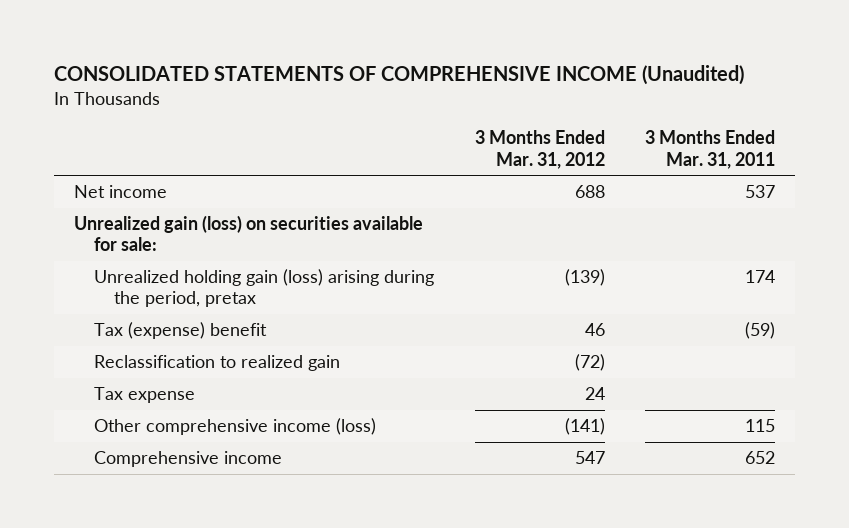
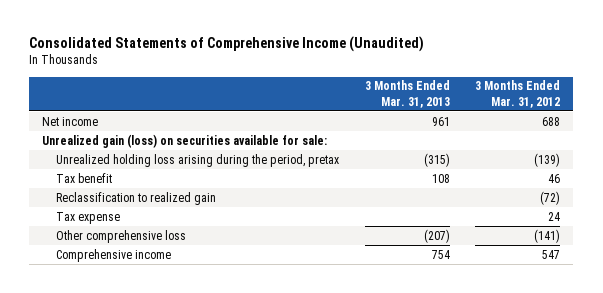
[54,65,745,86] CONSOLIDATED STATEMENTS OF COMPREHENSIVE INCOME (Unaudited) -> [29,36,425,53] Consolidated Statements of Comprehensive Income (Unaudited)
[645,130,776,169] 3 Months Ended Mar. 31, 2011 -> none
none -> [364,80,450,108] 3 Months Ended Mar. 31, 2013
[94,269,435,308] Unrealized holding gain (loss) arising during the period, pretax -> [55,153,339,167] Unrealized holding loss arising during the period, pretax
[94,322,268,340] Tax (expense) benefit -> [55,172,112,183] Tax benefit
[94,418,377,436] Other comprehensive income (loss) -> [55,229,186,243] Other comprehensive loss

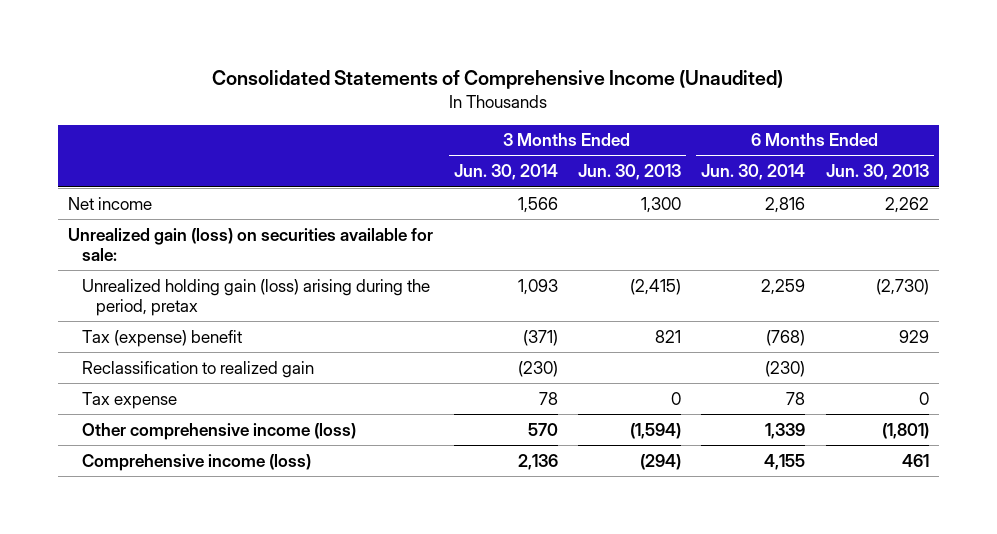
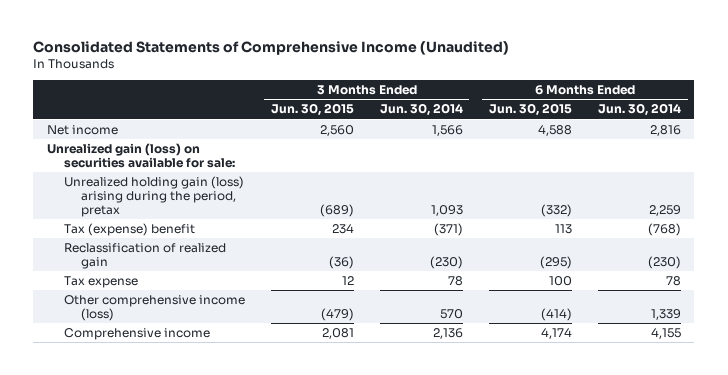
[577,164,681,181] Jun. 30, 2013 -> none
[825,164,929,181] Jun. 30, 2013 -> none
none -> [270,103,354,117] Jun. 30, 2015
none -> [488,103,572,117] Jun. 30, 2015
[82,360,315,378] Reclassification to realized gain -> [63,242,226,269] Reclassification of realized gain
[82,453,312,471] Comprehensive income (loss) -> [63,327,210,340] Comprehensive income

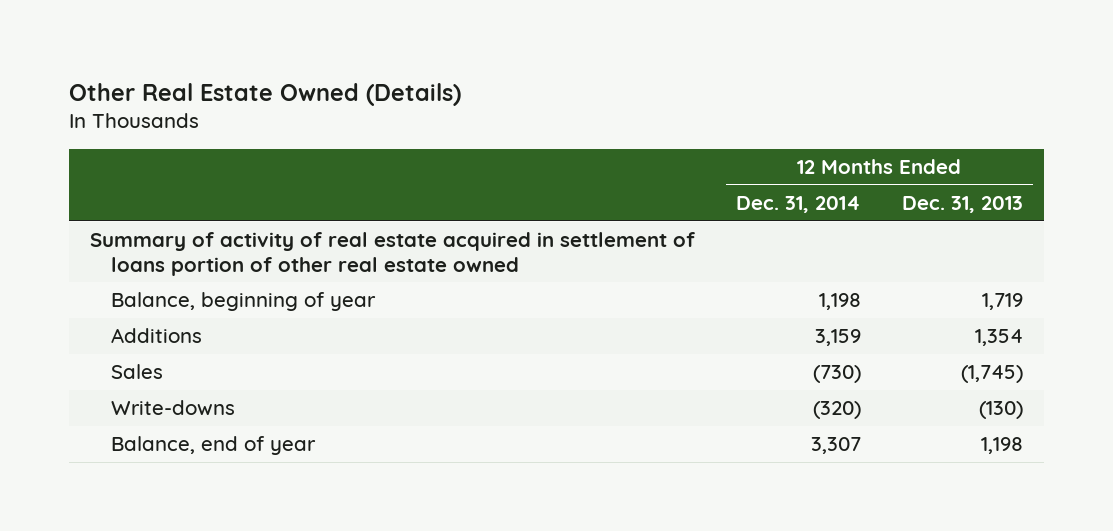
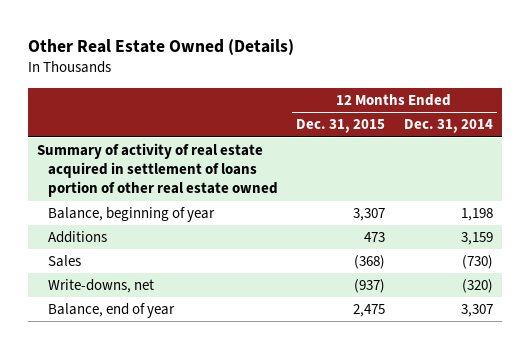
[901,195,1023,213] Dec. 31, 2013 -> none
none -> [296,119,386,134] Dec. 31, 2015
[110,400,235,417] Write-downs -> [48,279,155,294] Write-downs, net

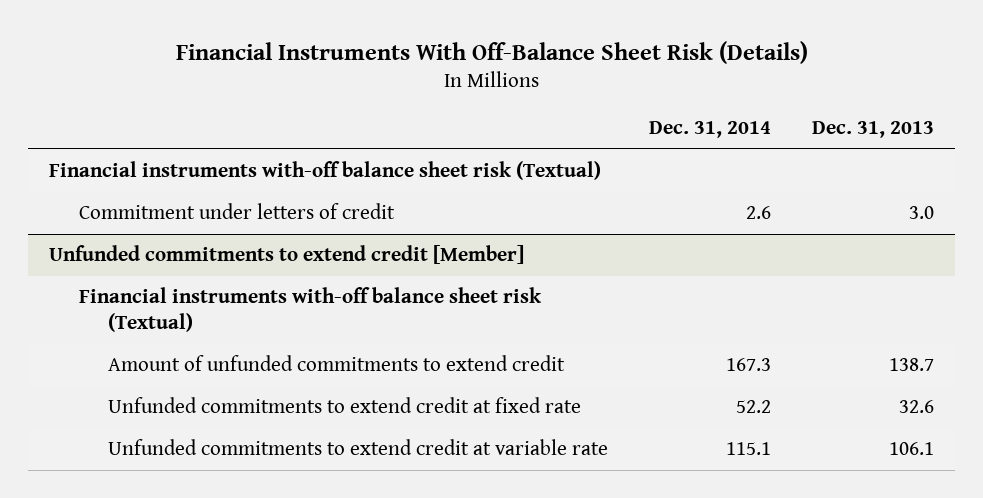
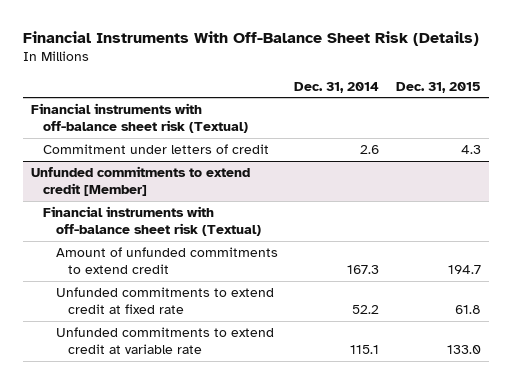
[812,121,935,139] Dec. 31, 2013 -> none
none -> [395,81,481,93] Dec. 31, 2015
[48,161,601,181] Financial instruments with-off balance sheet risk (Textual) -> [30,102,249,133] Financial instruments with off-balance sheet risk (Textual)
[78,287,542,333] Financial instruments with-off balance sheet risk (Textual) -> [43,205,261,236] Financial instruments with off-balance sheet risk (Textual)

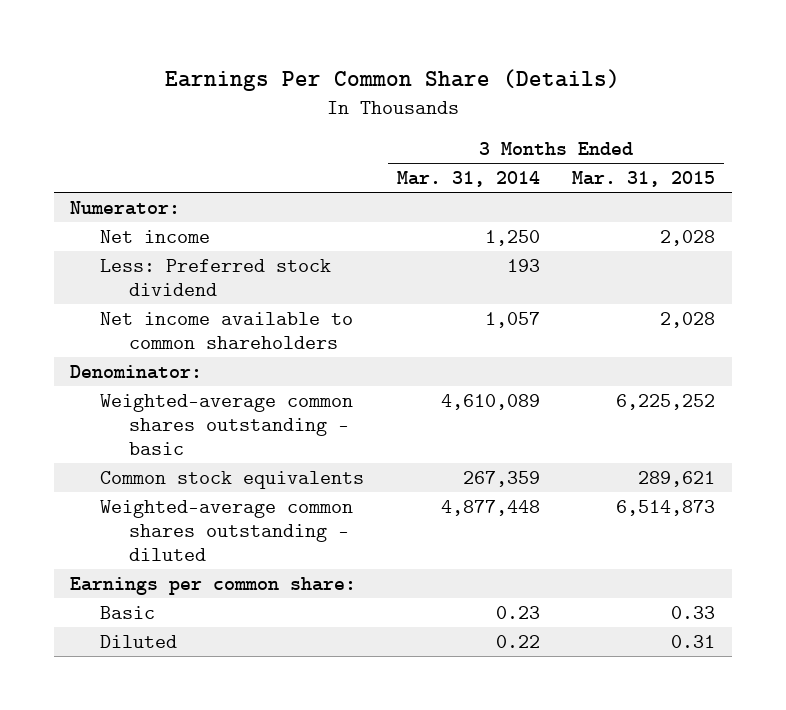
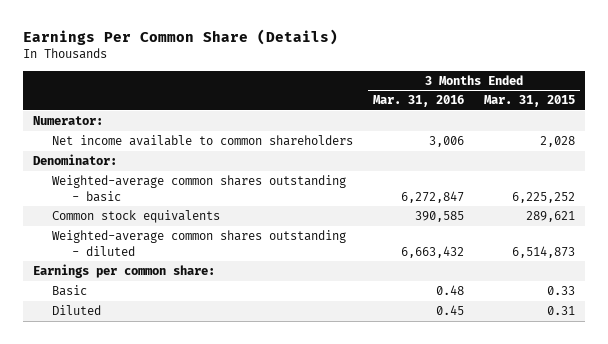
[396,171,540,188] Mar. 31, 2014 -> none
none -> [373,95,465,108] Mar. 31, 2016
[99,229,210,243] Net income -> none
[99,258,331,296] Less: Preferred stock dividend -> none

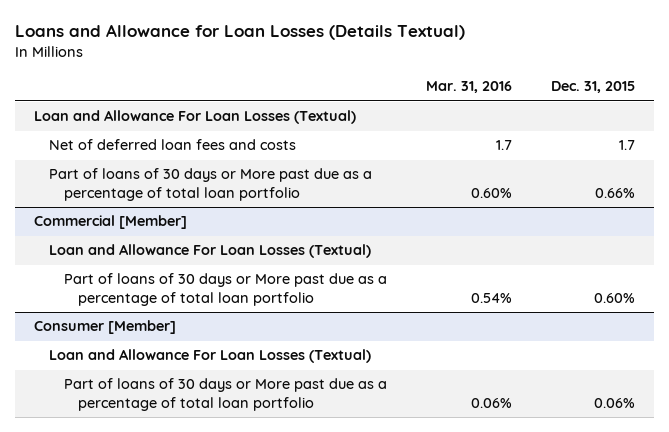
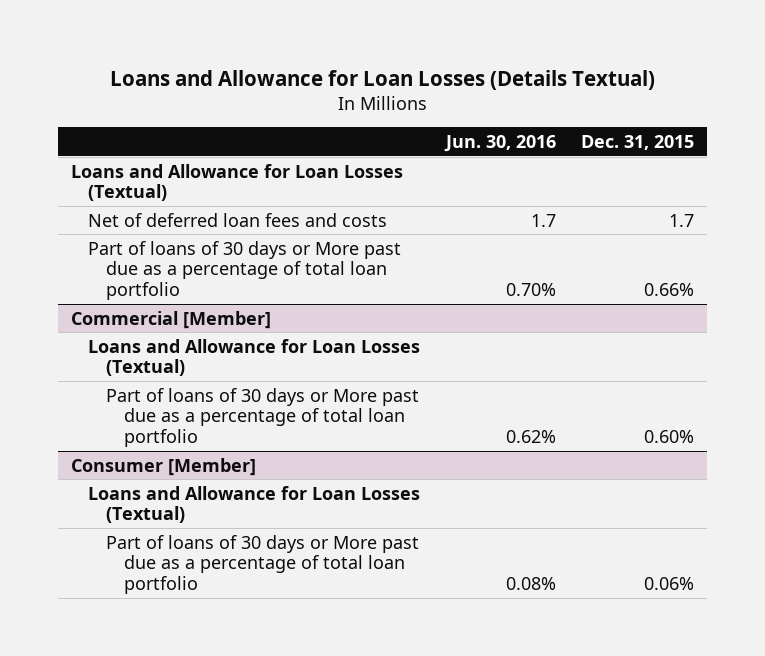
[425,81,512,94] Mar. 31, 2016 -> none
none -> [443,134,556,152] Jun. 30, 2016
[34,110,357,125] Loan and Allowance For Loan Losses (Textual) -> [70,163,403,202] Loans and Allowance for Loan Losses (Textual)
[48,244,371,259] Loan and Allowance For Loan Losses (Textual) -> [88,338,421,377] Loans and Allowance for Loan Losses (Textual)
[48,349,371,364] Loan and Allowance For Loan Losses (Textual) -> [88,485,421,524] Loans and Allowance for Loan Losses (Textual)

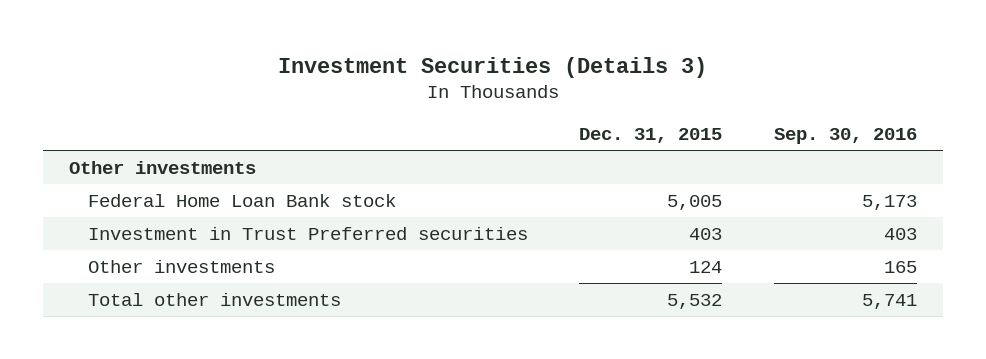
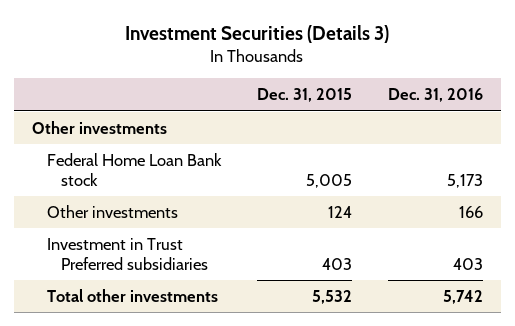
[774,128,918,145] Sep. 30, 2016 -> none
none -> [387,88,483,103] Dec. 31, 2016
[87,226,528,240] Investment in Trust Preferred securities -> none
none -> [46,237,209,270] Investment in Trust Preferred subsidiaries

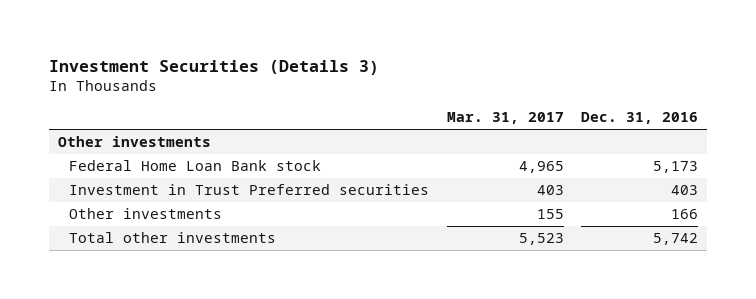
[256,88,352,103] Dec. 31, 2015 -> none
none -> [446,112,564,125] Mar. 31, 2017
none -> [69,184,430,196] Investment in Trust Preferred securities
[46,237,209,270] Investment in Trust Preferred subsidiaries -> none

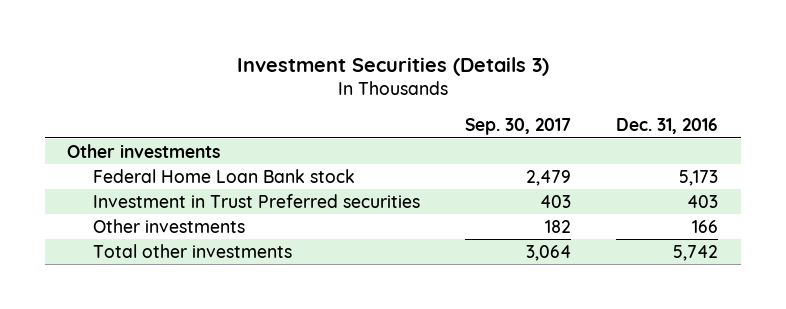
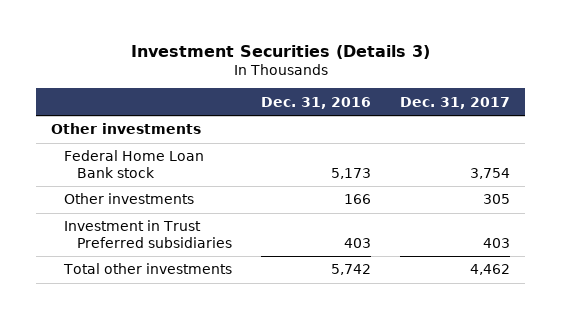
[464,117,571,135] Sep. 30, 2017 -> none
none -> [400,96,511,109] Dec. 31, 2017
[92,193,420,208] Investment in Trust Preferred securities -> none
none -> [64,220,233,248] Investment in Trust Preferred subsidiaries

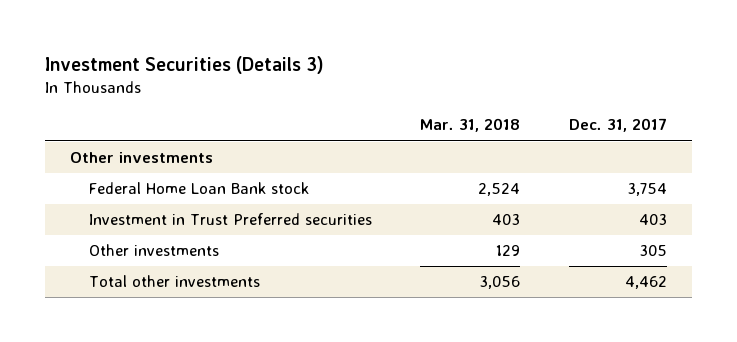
[261,96,372,109] Dec. 31, 2016 -> none
none -> [420,118,521,133] Mar. 31, 2018
none -> [88,213,372,226] Investment in Trust Preferred securities
[64,220,233,248] Investment in Trust Preferred subsidiaries -> none

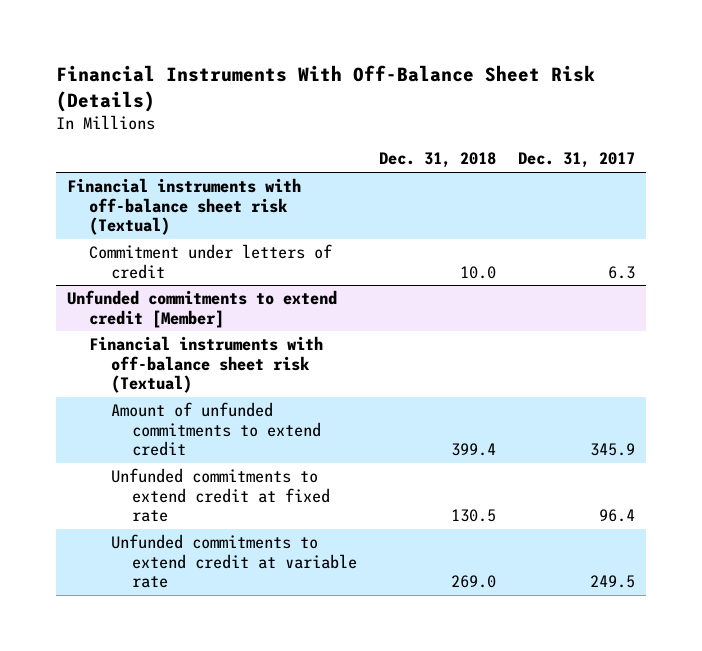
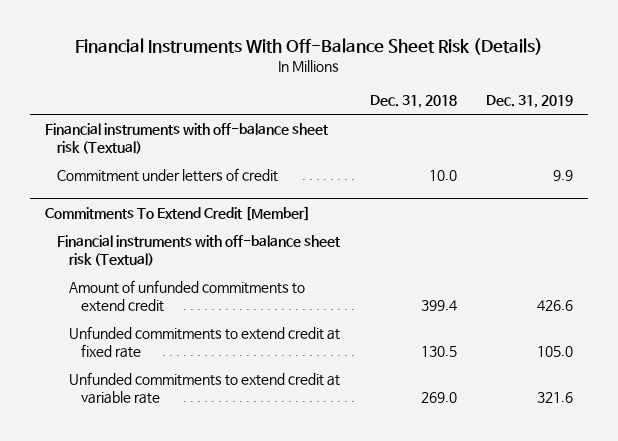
[518,152,636,169] Dec. 31, 2017 -> none
none -> [486,95,574,109] Dec. 31, 2019
[67,290,338,328] Unfunded commitments to extend credit [Member] -> [45,206,311,222] Commitments To Extend Credit [Member]

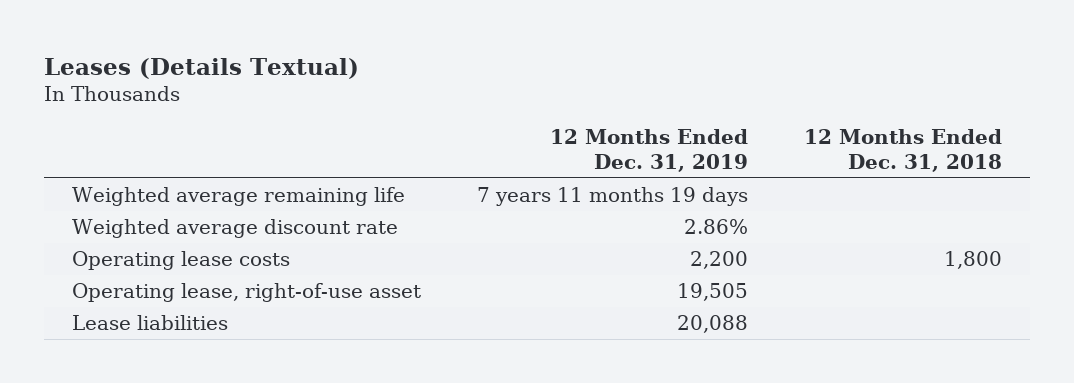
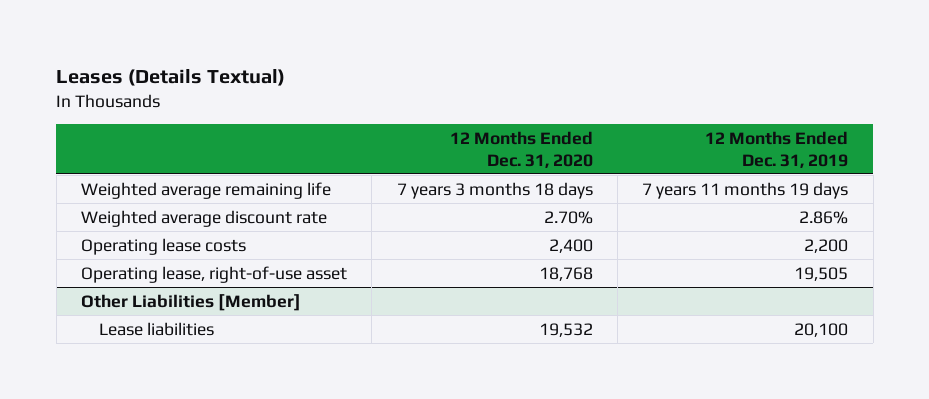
[804,129,1003,172] 12 Months Ended Dec. 31, 2018 -> none
none -> [449,130,593,168] 12 Months Ended Dec. 31, 2020
none -> [80,293,301,311] Other Liabilities [Member]
[677,315,749,334] 20,088 -> [794,322,849,337] 20,100

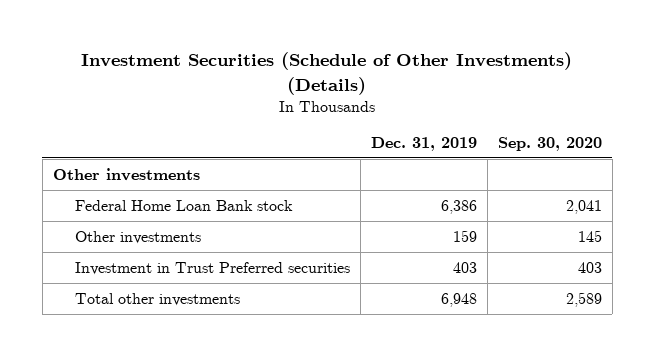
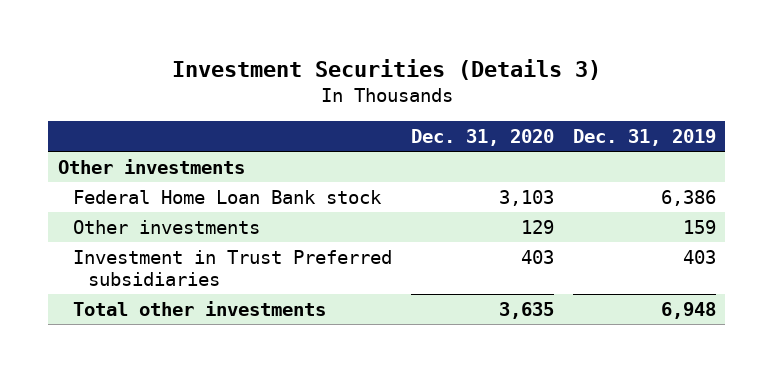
[81,52,573,95] Investment Securities (Schedule of Other Investments) (Details) -> [171,59,601,81] Investment Securities (Details 3)
[497,136,602,151] Sep. 30, 2020 -> none
none -> [410,128,554,146] Dec. 31, 2020
[75,261,351,275] Investment in Trust Preferred securities -> [73,250,393,286] Investment in Trust Preferred subsidiaries

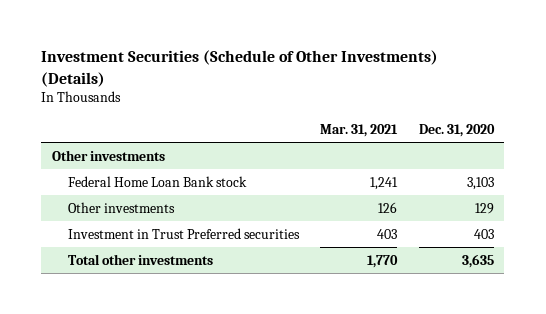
[171,59,601,81] Investment Securities (Details 3) -> [41,50,439,87] Investment Securities (Schedule of Other Investments) (Details)
[572,128,716,146] Dec. 31, 2019 -> none
none -> [320,123,399,137] Mar. 31, 2021
[73,250,393,286] Investment in Trust Preferred subsidiaries -> [67,227,300,239] Investment in Trust Preferred securities

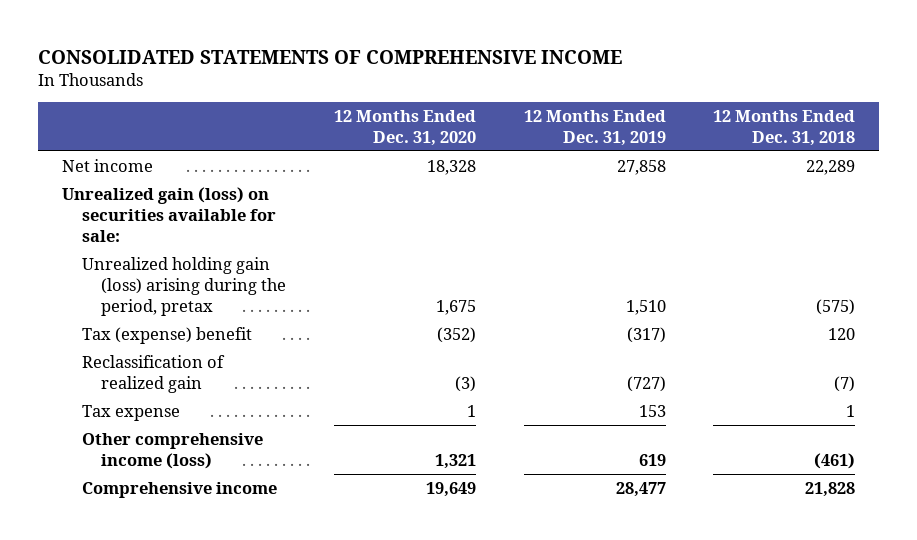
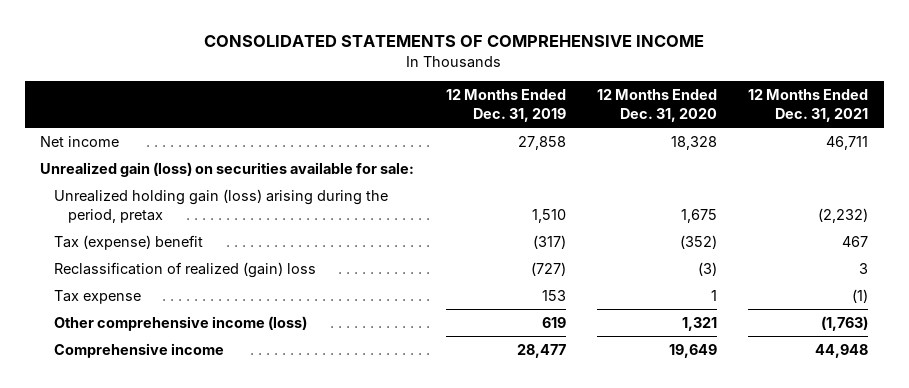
[713,109,856,146] 12 Months Ended Dec. 31, 2018 -> none
none -> [748,89,869,122] 12 Months Ended Dec. 31, 2021
[81,354,225,393] Reclassification of realized gain -> [54,261,317,278] Reclassification of realized (gain) loss

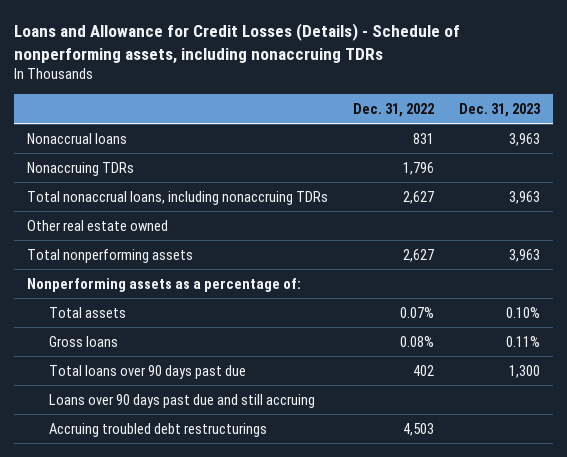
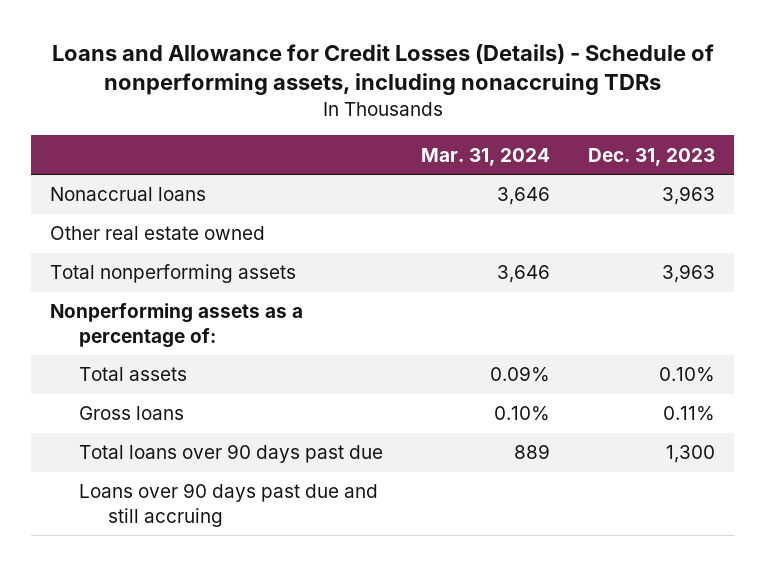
[353,102,435,117] Dec. 31, 2022 -> none
none -> [421,147,551,166] Mar. 31, 2024
[26,161,134,176] Nonaccruing TDRs -> none
[26,190,328,205] Total nonaccrual loans, including nonaccruing TDRs -> none
[48,422,267,437] Accruing troubled debt restructurings -> none

